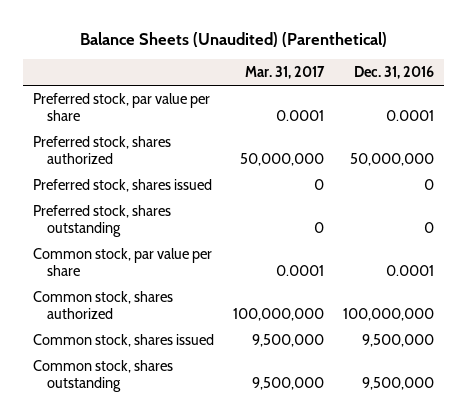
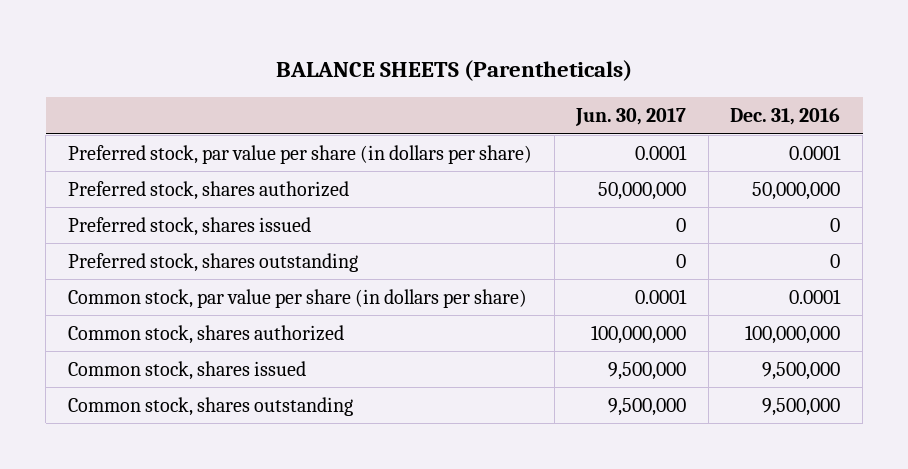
[79,32,387,48] Balance Sheets (Unaudited) (Parenthetical) -> [276,60,633,82] BALANCE SHEETS (Parentheticals)
[245,66,326,80] Mar. 31, 2017 -> none
none -> [575,108,687,127] Jun. 30, 2017
[32,92,210,122] Preferred stock, par value per share -> [67,145,532,165] Preferred stock, par value per share (in dollars per share)
[32,247,212,277] Common stock, par value per share -> [67,289,527,309] Common stock, par value per share (in dollars per share)

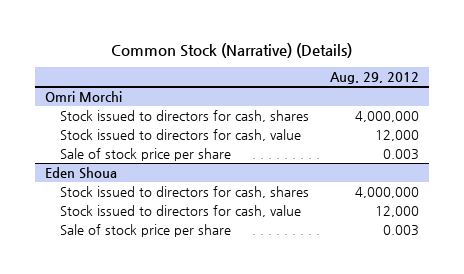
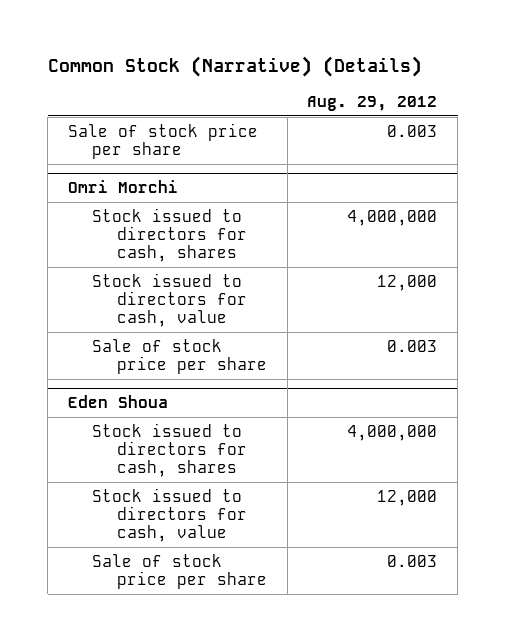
none -> [67,122,258,160] Sale of stock price per share

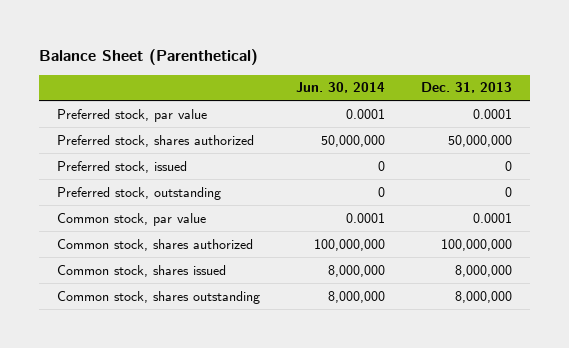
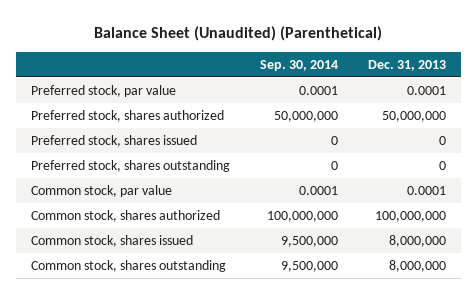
[39,48,259,65] Balance Sheet (Parenthetical) -> [94,25,383,41] Balance Sheet (Unaudited) (Parenthetical)
[295,82,385,94] Jun. 30, 2014 -> none
none -> [259,59,338,71] Sep. 30, 2014
[57,160,188,173] Preferred stock, issued -> [30,135,197,148] Preferred stock, shares issued
[57,186,222,200] Preferred stock, outstanding -> [30,160,230,173] Preferred stock, shares outstanding

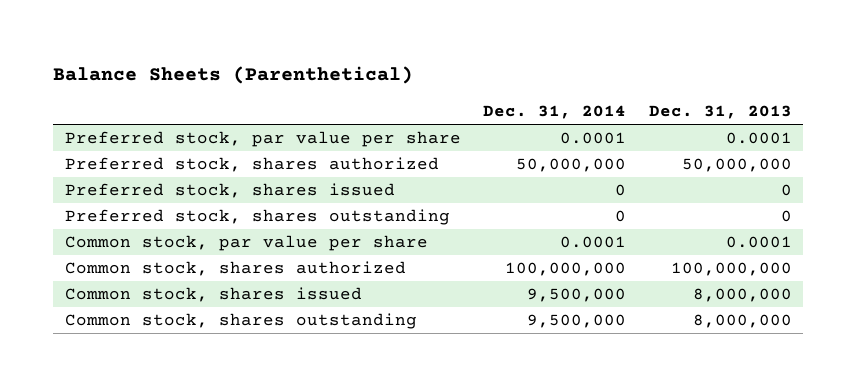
[94,25,383,41] Balance Sheet (Unaudited) (Parenthetical) -> [53,66,414,85] Balance Sheets (Parenthetical)
[259,59,338,71] Sep. 30, 2014 -> none
none -> [483,105,627,120] Dec. 31, 2014
[30,85,176,98] Preferred stock, par value -> [64,131,461,148] Preferred stock, par value per share
[30,185,172,198] Common stock, par value -> [64,235,428,252] Common stock, par value per share

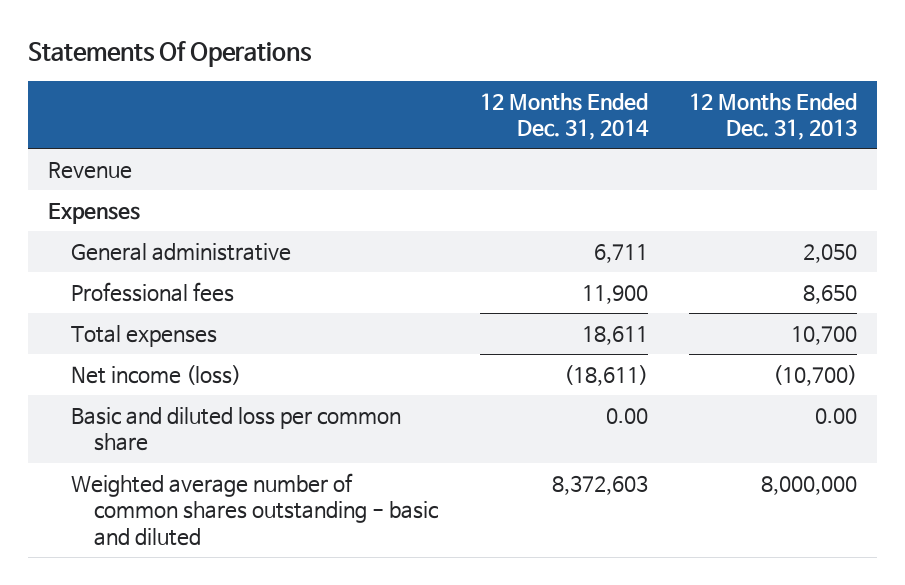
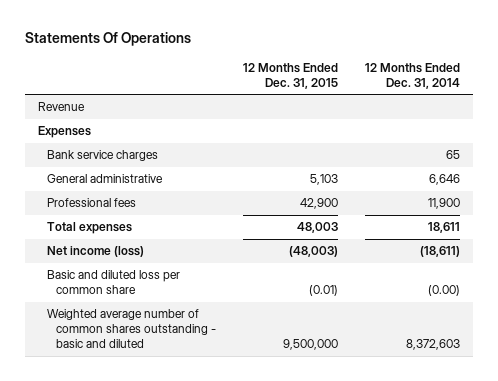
[688,92,857,141] 12 Months Ended Dec. 31, 2013 -> none
none -> [242,62,338,89] 12 Months Ended Dec. 31, 2015
none -> [47,150,159,162] Bank service charges
[593,244,648,264] 6,711 -> [428,174,460,186] 6,646
[605,408,648,425] 0.00 -> [427,285,460,297] (0.00)

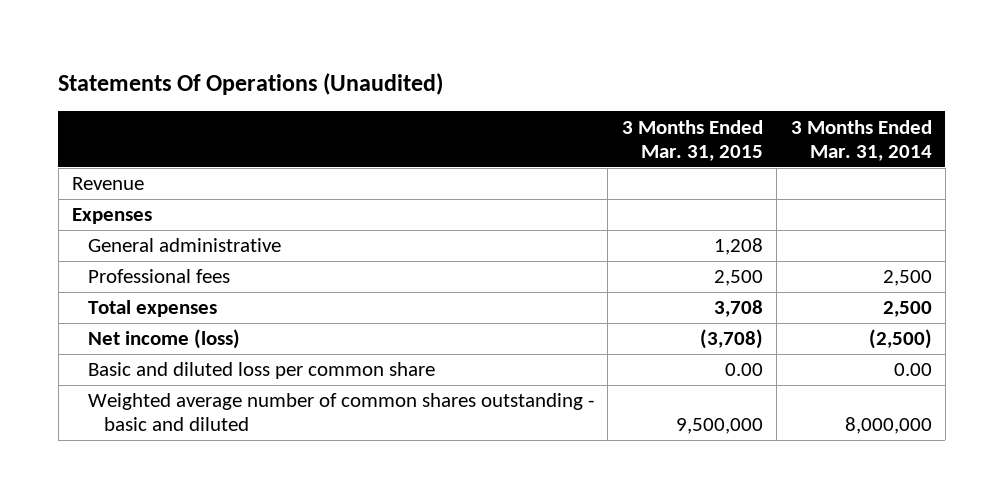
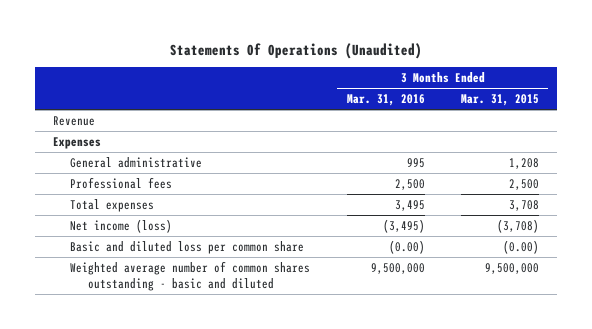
[790,119,932,161] 3 Months Ended Mar. 31, 2014 -> none
none -> [346,94,425,107] Mar. 31, 2016
[724,363,763,377] 0.00 -> [502,239,539,254] (0.00)

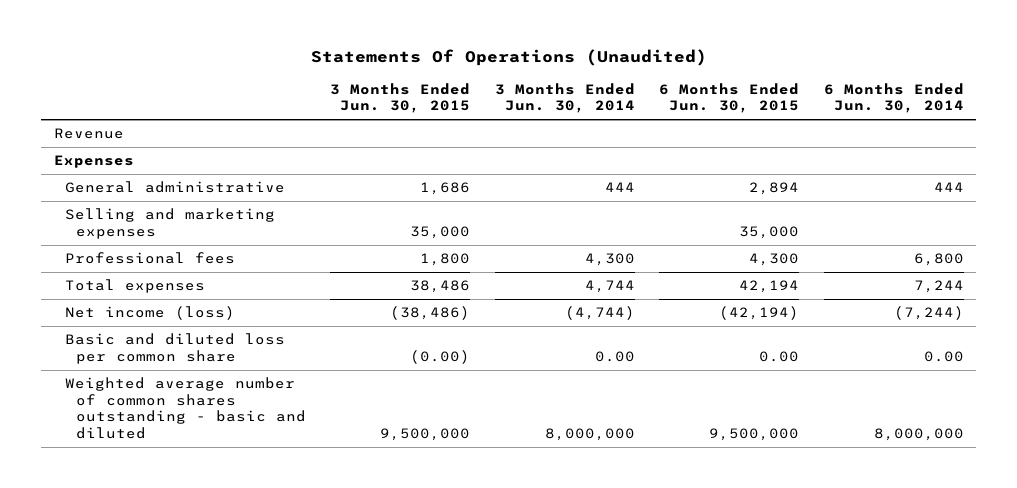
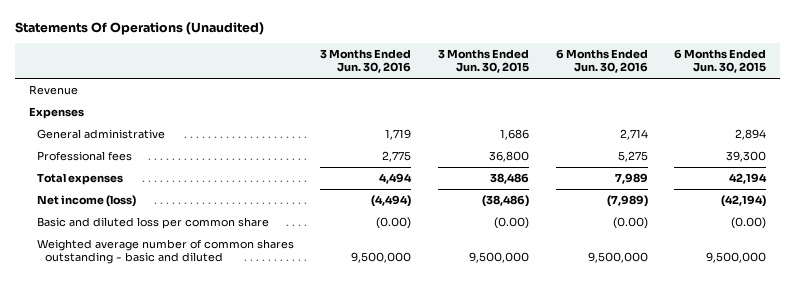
[494,82,635,114] 3 Months Ended Jun. 30, 2014 -> none
[823,82,964,114] 6 Months Ended Jun. 30, 2014 -> none
none -> [320,49,412,74] 3 Months Ended Jun. 30, 2016
none -> [555,49,648,74] 6 Months Ended Jun. 30, 2016
[64,208,275,239] Selling and marketing expenses -> none
[420,253,471,267] 1,800 -> [489,150,530,162] 36,800
[749,253,800,267] 4,300 -> [726,150,767,162] 39,300
[759,350,800,362] 0.00 -> [731,216,767,229] (0.00)

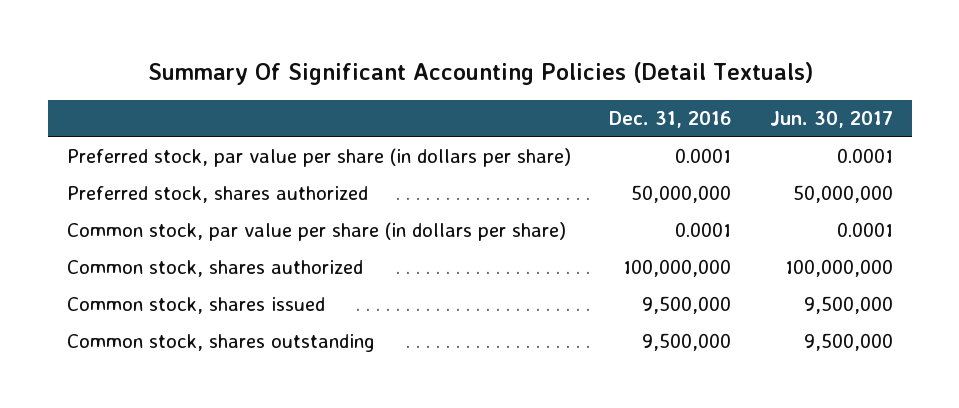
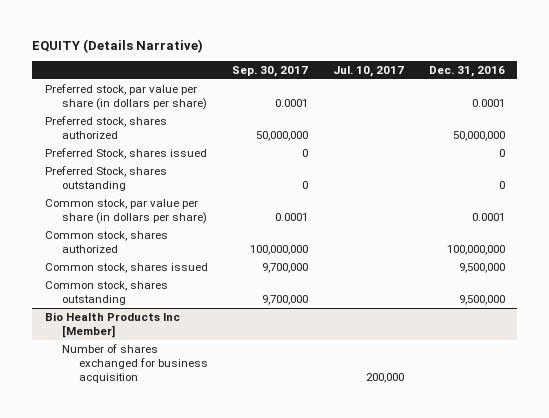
[147,61,813,85] Summary Of Significant Accounting Policies (Detail Textuals) -> [32,38,204,53] EQUITY (Details Narrative)
[769,111,893,129] Jun. 30, 2017 -> none
none -> [232,65,309,77] Sep. 30, 2017
none -> [332,65,404,77] Jul. 10, 2017
none -> [44,147,207,159] Preferred Stock, shares issued
none -> [44,165,167,192] Preferred Stock, shares outstanding
none -> [44,311,180,339] Bio Health Products Inc [Member]
none -> [61,343,208,384] Number of shares exchanged for business acquisition

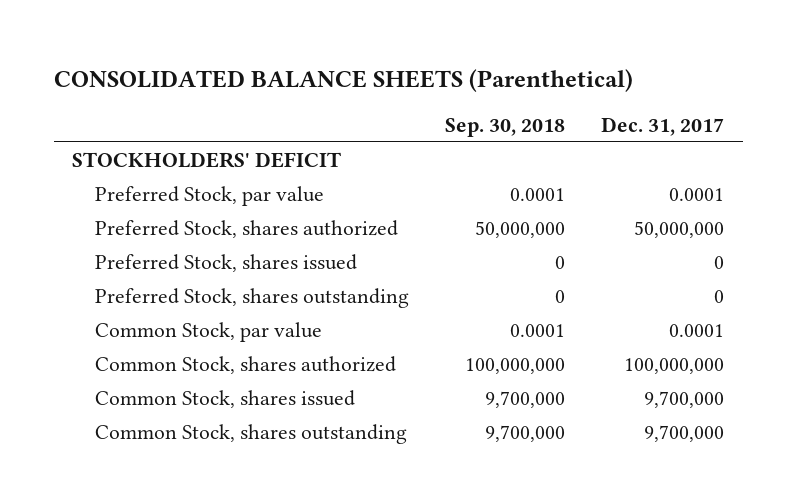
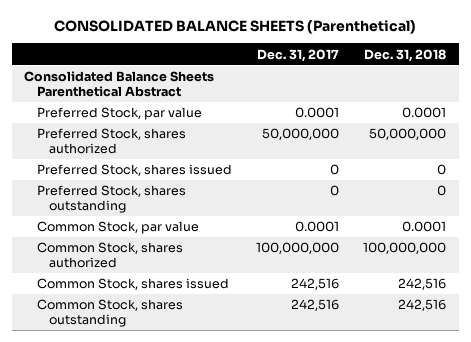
[445,117,566,137] Sep. 30, 2018 -> none
none -> [364,48,447,62] Dec. 31, 2018
[72,151,342,168] STOCKHOLDERS' DEFICIT -> none
none -> [24,71,215,98] Consolidated Balance Sheets Parenthetical Abstract
[644,390,725,408] 9,700,000 -> [290,278,339,291] 242,516
[644,424,725,442] 9,700,000 -> [290,299,339,312] 242,516

